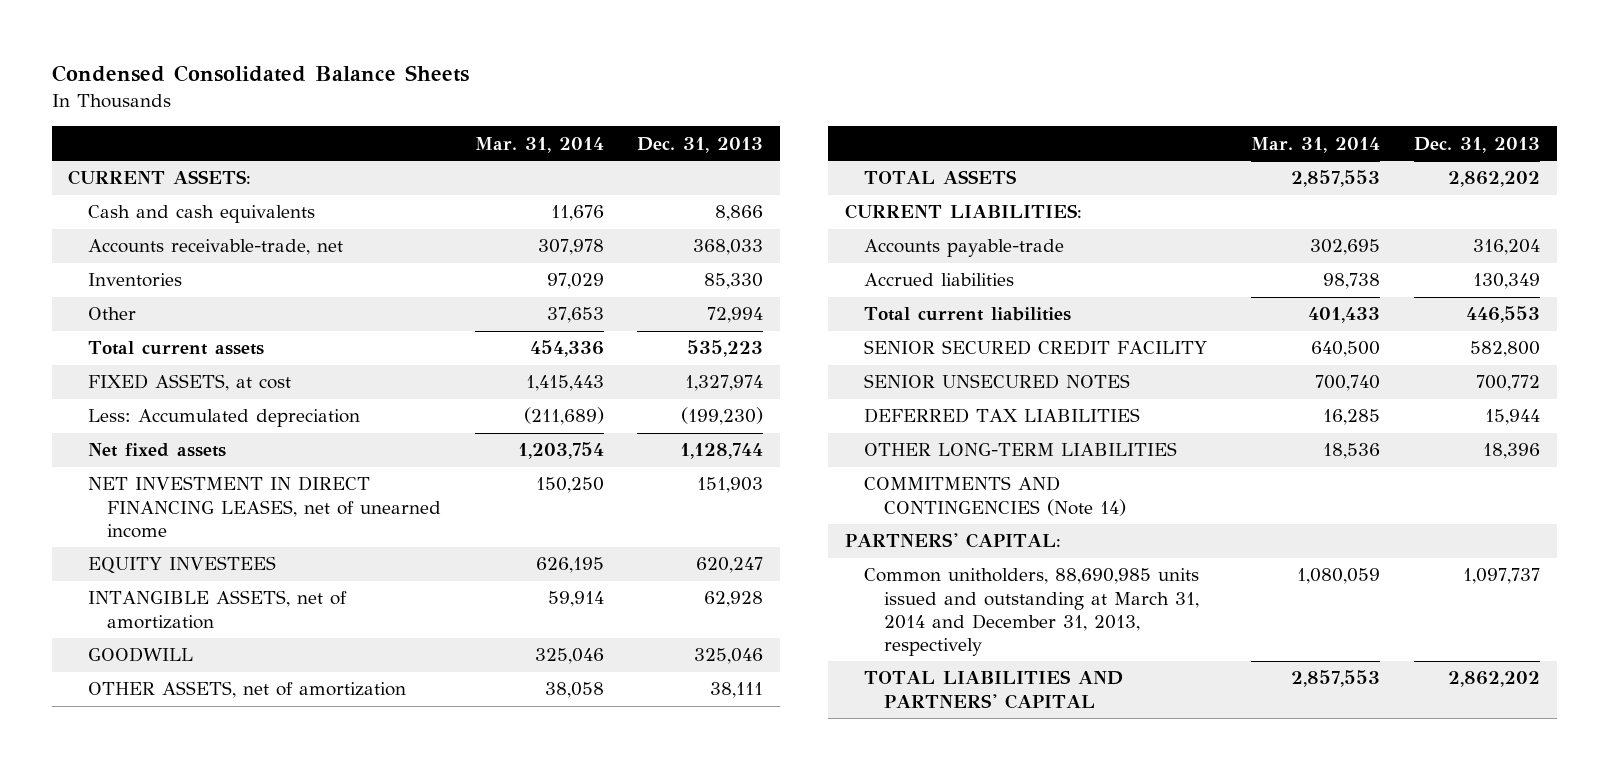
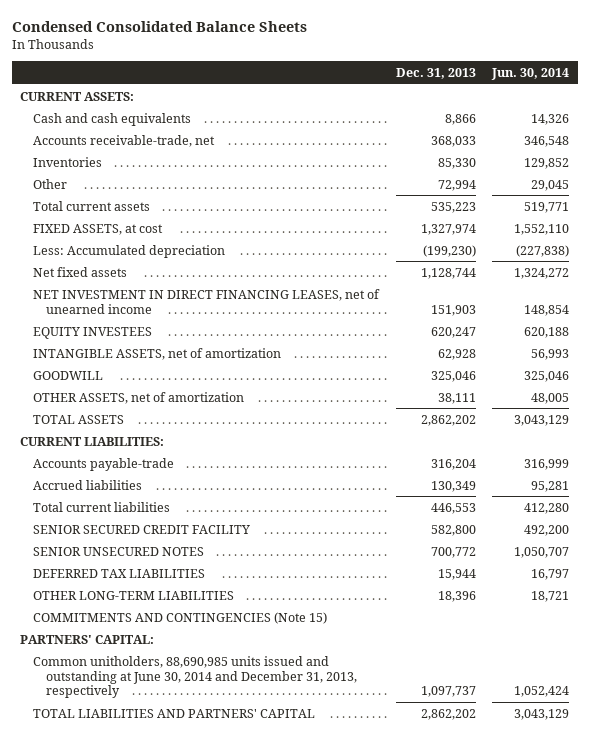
[474,136,604,153] Mar. 31, 2014 -> none
none -> [491,68,570,81] Jun. 30, 2014
[864,476,1126,516] COMMITMENTS AND CONTINGENCIES (Note 14) -> [32,611,327,624] COMMITMENTS AND CONTINGENCIES (Note 15)
[864,568,1200,656] Common unitholders, 88,690,985 units issued and outstanding at March 31, 2014 and December 31, 2013, respectively -> [32,655,357,699] Common unitholders, 88,690,985 units issued and outstanding at June 30, 2014 and December 31, 2013, respectively

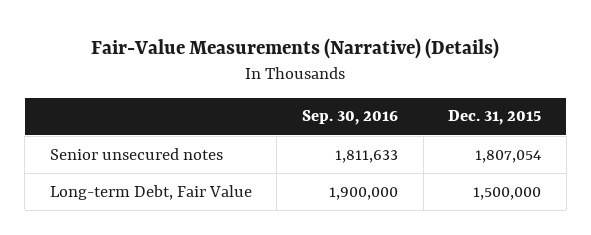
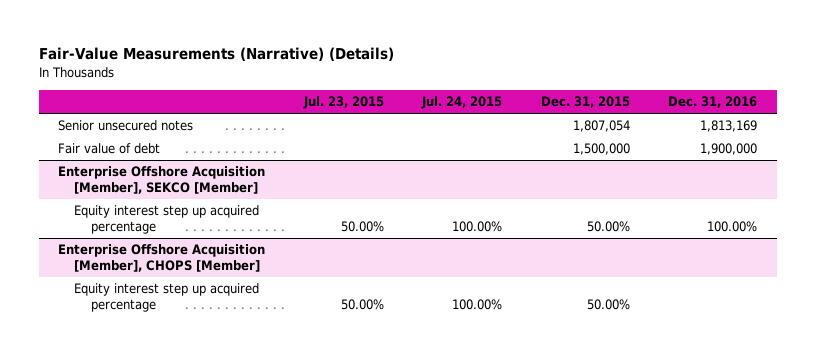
[301,110,398,126] Sep. 30, 2016 -> none
none -> [302,96,384,110] Jul. 23, 2015
none -> [421,96,503,110] Jul. 24, 2015
none -> [668,96,758,109] Dec. 31, 2016
[49,184,252,200] Long-term Debt, Fair Value -> [58,143,161,155] Fair value of debt
none -> [58,166,266,195] Enterprise Offshore Acquisition [Member], SEKCO [Member]
none -> [74,205,260,235] Equity interest step up acquired percentage
none -> [58,244,266,273] Enterprise Offshore Acquisition [Member], CHOPS [Member]
none -> [74,283,260,313] Equity interest step up acquired percentage

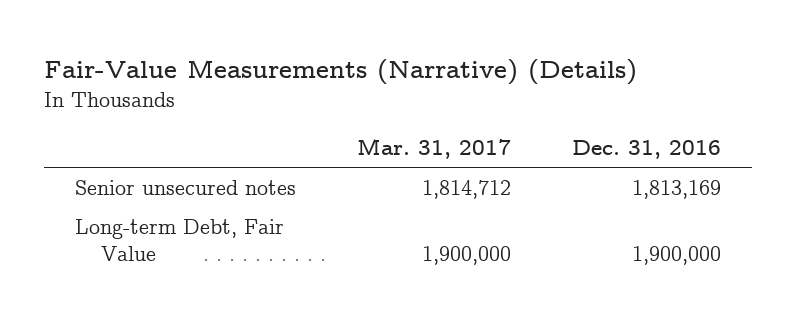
[302,96,384,110] Jul. 23, 2015 -> none
[421,96,503,110] Jul. 24, 2015 -> none
[540,96,630,109] Dec. 31, 2015 -> none
none -> [356,138,511,160] Mar. 31, 2017
[58,166,266,195] Enterprise Offshore Acquisition [Member], SEKCO [Member] -> none
[74,205,260,235] Equity interest step up acquired percentage -> none
[58,244,266,273] Enterprise Offshore Acquisition [Member], CHOPS [Member] -> none
[74,283,260,313] Equity interest step up acquired percentage -> none
[58,143,161,155] Fair value of debt -> [74,218,284,262] Long-term Debt, Fair Value

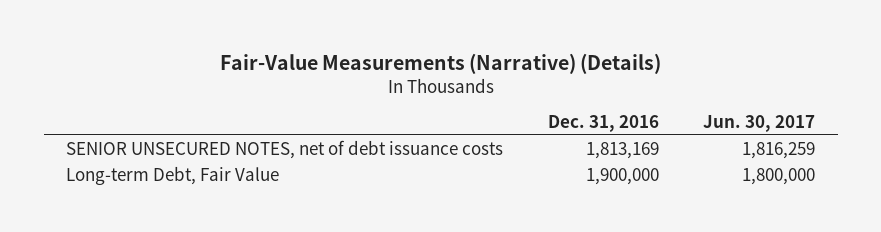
[356,138,511,160] Mar. 31, 2017 -> none
none -> [703,115,816,133] Jun. 30, 2017
[74,179,296,195] Senior unsecured notes -> [66,139,504,159] SENIOR UNSECURED NOTES, net of debt issuance costs

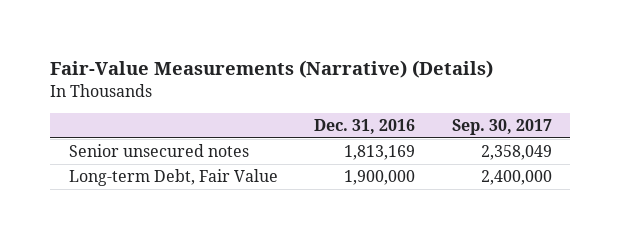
[703,115,816,133] Jun. 30, 2017 -> none
none -> [452,119,553,136] Sep. 30, 2017
[66,139,504,159] SENIOR UNSECURED NOTES, net of debt issuance costs -> [68,144,249,158] Senior unsecured notes

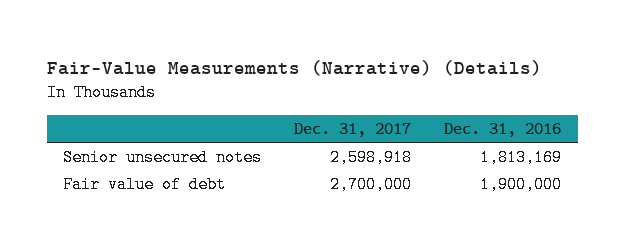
[452,119,553,136] Sep. 30, 2017 -> none
none -> [294,122,412,137] Dec. 31, 2017
[68,169,278,187] Long-term Debt, Fair Value -> [63,176,227,194] Fair value of debt

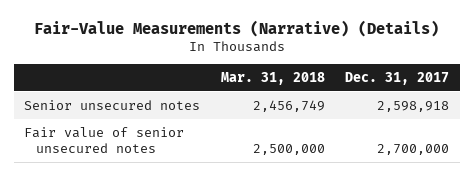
[444,122,562,137] Dec. 31, 2016 -> none
none -> [220,71,325,85] Mar. 31, 2018
[63,176,227,194] Fair value of debt -> [24,126,185,154] Fair value of senior unsecured notes

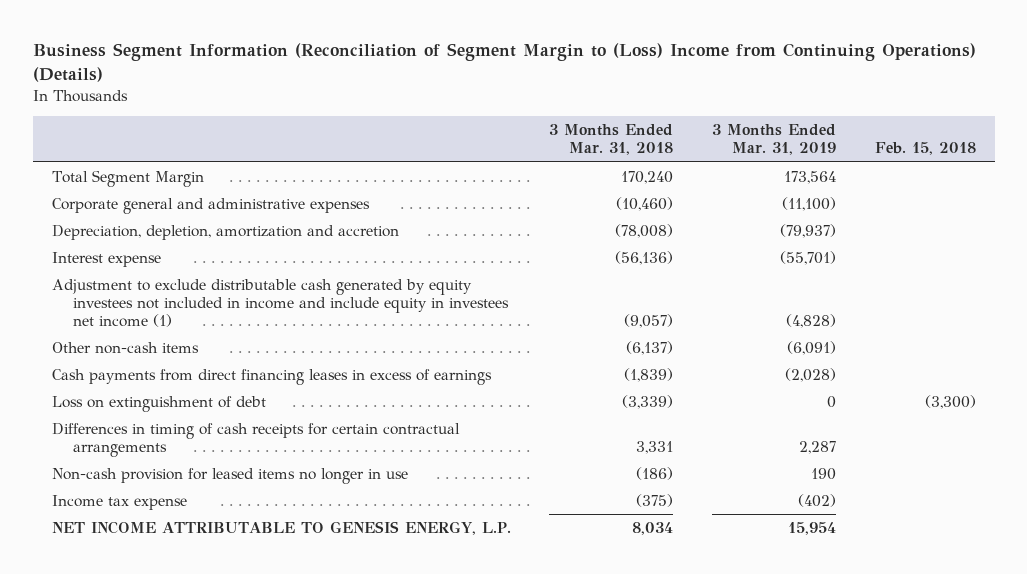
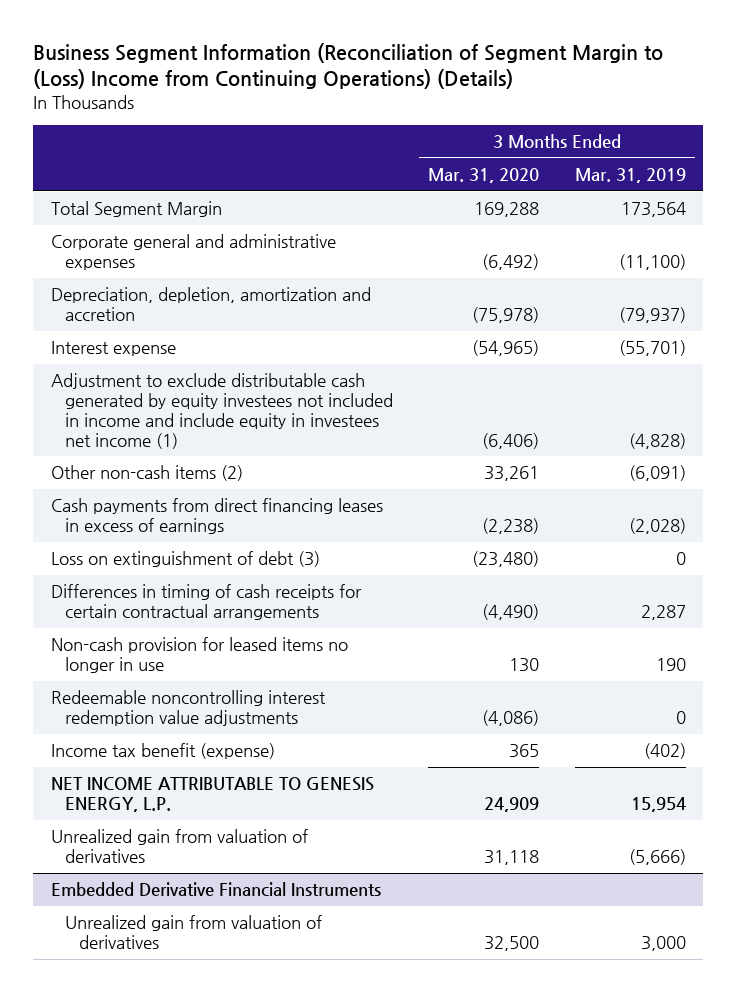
[549,124,674,156] 3 Months Ended Mar. 31, 2018 -> none
[874,142,976,156] Feb. 15, 2018 -> none
none -> [428,168,540,184] Mar. 31, 2020
[51,341,199,354] Other non-cash items -> [50,465,243,482] Other non-cash items (2)
[51,395,266,412] Loss on extinguishment of debt -> [50,551,320,568] Loss on extinguishment of debt (3)
none -> [50,690,326,727] Redeemable noncontrolling interest redemption value adjustments
[51,494,187,510] Income tax expense -> [50,743,275,760] Income tax benefit (expense)
none -> [50,829,308,864] Unrealized gain from valuation of derivatives
none -> [50,882,381,898] Embedded Derivative Financial Instruments
none -> [64,915,322,950] Unrealized gain from valuation of derivatives

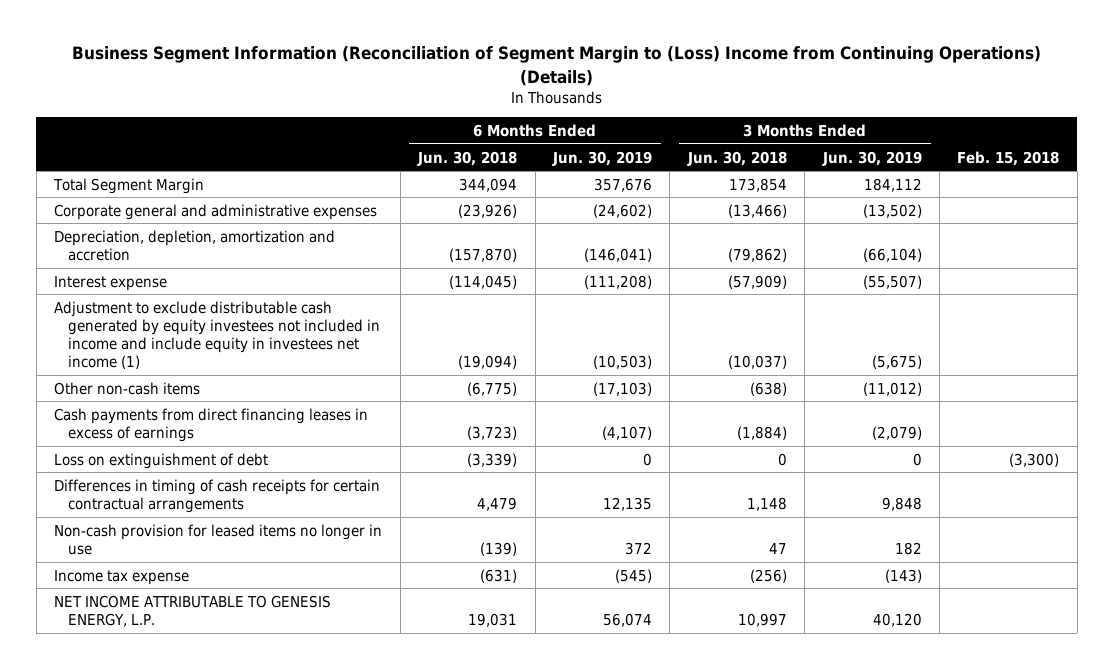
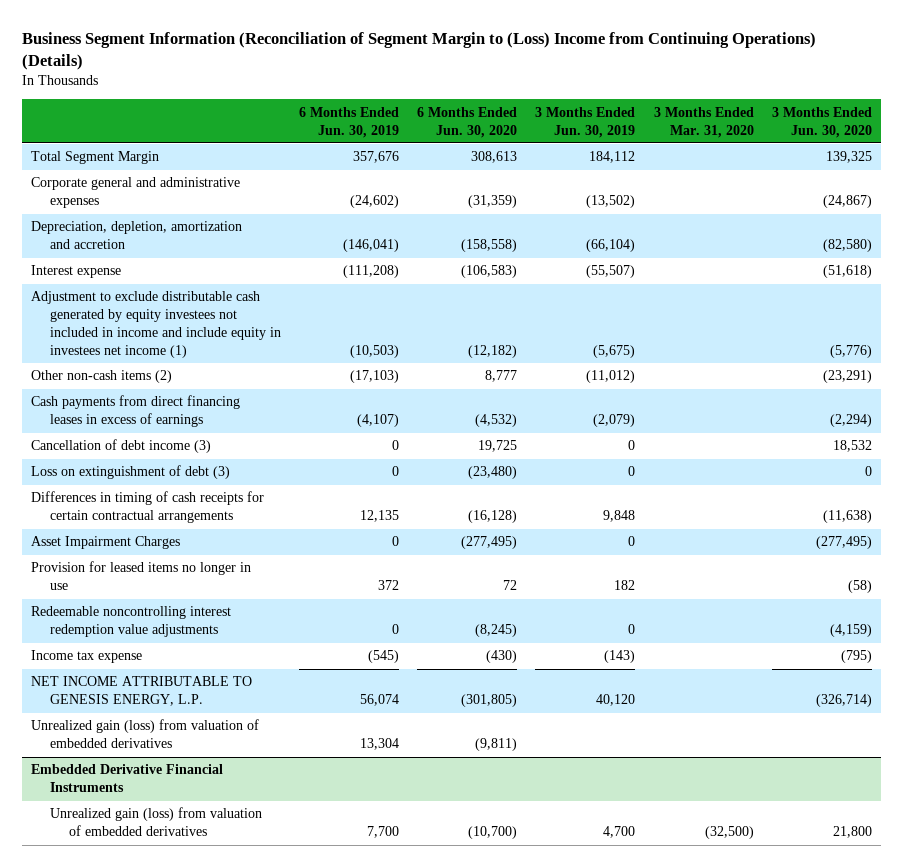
[417,150,518,166] Jun. 30, 2018 -> none
[686,150,787,166] Jun. 30, 2018 -> none
[957,150,1060,166] Feb. 15, 2018 -> none
none -> [417,106,518,138] 6 Months Ended Jun. 30, 2020
none -> [653,106,754,138] 3 Months Ended Mar. 31, 2020
none -> [771,106,872,138] 3 Months Ended Jun. 30, 2020
[54,381,201,395] Other non-cash items -> [31,370,173,384] Other non-cash items (2)
none -> [31,439,212,454] Cancellation of debt income (3)
[54,452,269,469] Loss on extinguishment of debt -> [31,465,231,480] Loss on extinguishment of debt (3)
none -> [31,536,181,550] Asset Impairment Charges
[54,523,383,555] Non-cash provision for leased items no longer in use -> [31,561,252,591] Provision for leased items no longer in use
none -> [31,606,232,638] Redeemable noncontrolling interest redemption value adjustments
none -> [31,719,260,749] Unrealized gain (loss) from valuation of embedded derivatives
none -> [31,764,224,793] Embedded Derivative Financial Instruments
none -> [50,807,263,837] Unrealized gain (loss) from valuation of embedded derivatives

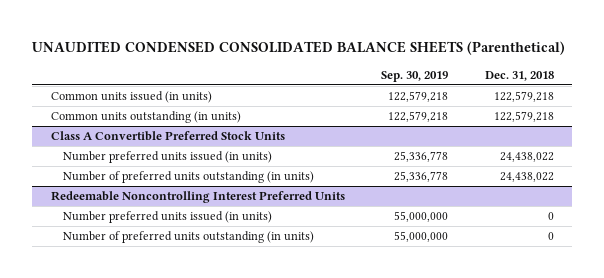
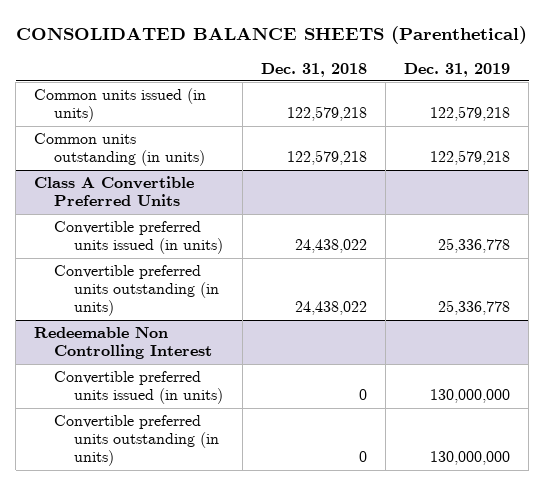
[32,41,566,56] UNAUDITED CONDENSED CONSOLIDATED BALANCE SHEETS (Parenthetical) -> [15,25,527,44] CONSOLIDATED BALANCE SHEETS (Parenthetical)
[381,71,449,83] Sep. 30, 2019 -> none
none -> [404,62,511,77] Dec. 31, 2019
[50,131,285,142] Class A Convertible Preferred Stock Units -> [34,176,195,207] Class A Convertible Preferred Units
[63,151,273,164] Number preferred units issued (in units) -> [54,221,224,255] Convertible preferred units issued (in units)
[63,171,315,184] Number of preferred units outstanding (in units) -> [54,265,220,317] Convertible preferred units outstanding (in units)
[50,191,345,204] Redeemable Noncontrolling Interest Preferred Units -> [34,327,213,360] Redeemable Non Controlling Interest
[63,211,273,224] Number preferred units issued (in units) -> [54,371,224,405] Convertible preferred units issued (in units)
[63,231,315,244] Number of preferred units outstanding (in units) -> [54,415,220,467] Convertible preferred units outstanding (in units)

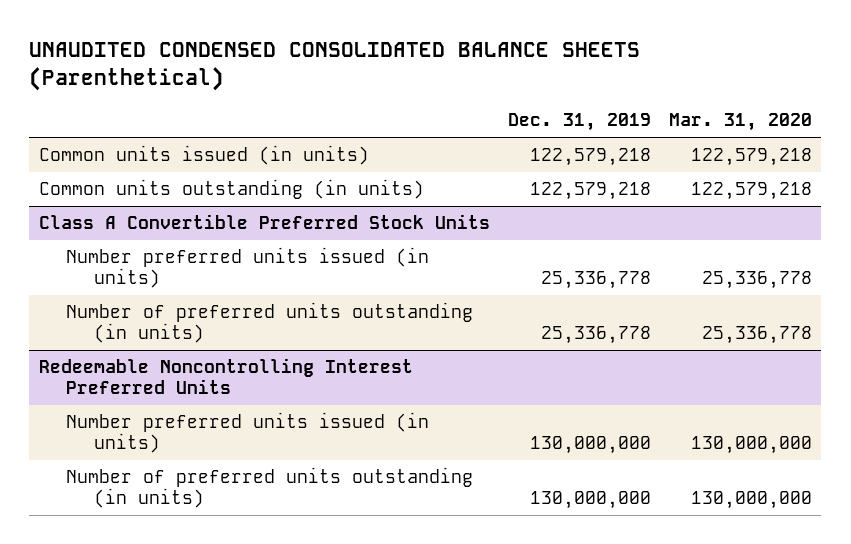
[15,25,527,44] CONSOLIDATED BALANCE SHEETS (Parenthetical) -> [29,42,641,91] UNAUDITED CONDENSED CONSOLIDATED BALANCE SHEETS (Parenthetical)
[260,62,367,77] Dec. 31, 2018 -> none
none -> [669,113,813,132] Mar. 31, 2020
[34,176,195,207] Class A Convertible Preferred Units -> [38,214,490,230] Class A Convertible Preferred Stock Units
[54,221,224,255] Convertible preferred units issued (in units) -> [66,247,430,289] Number preferred units issued (in units)
[54,265,220,317] Convertible preferred units outstanding (in units) -> [66,302,474,344] Number of preferred units outstanding (in units)
[34,327,213,360] Redeemable Non Controlling Interest -> [38,358,413,395] Redeemable Noncontrolling Interest Preferred Units
[54,371,224,405] Convertible preferred units issued (in units) -> [66,412,430,454] Number preferred units issued (in units)
[54,415,220,467] Convertible preferred units outstanding (in units) -> [66,467,474,509] Number of preferred units outstanding (in units)

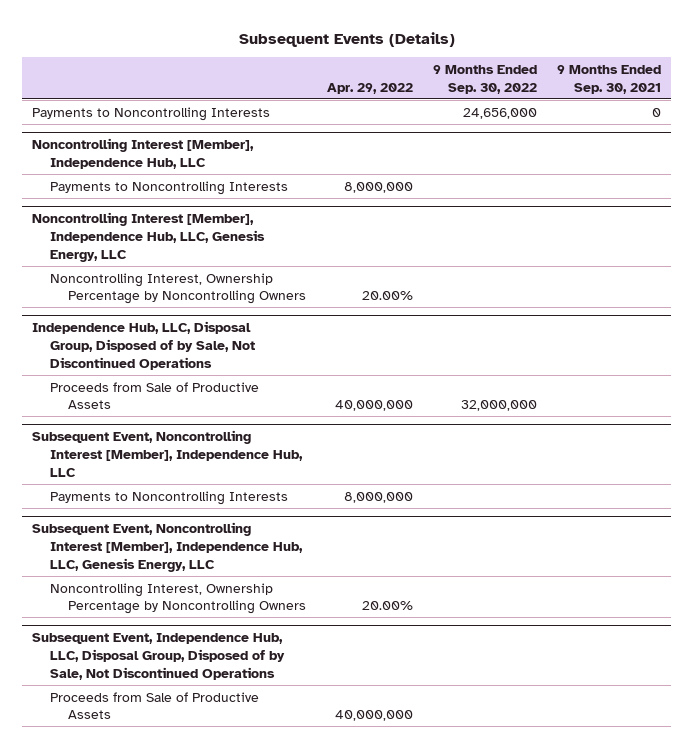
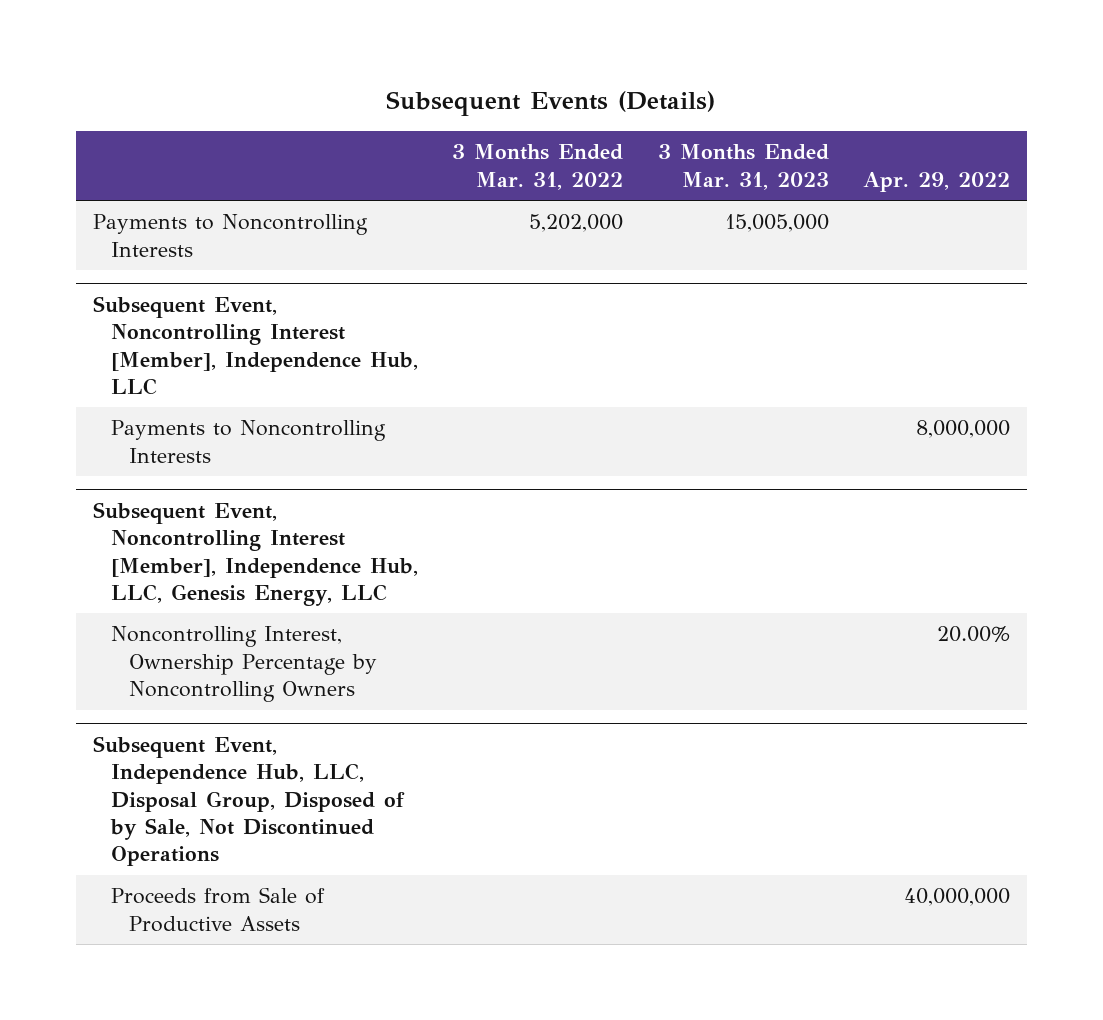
[432,65,537,94] 9 Months Ended Sep. 30, 2022 -> none
[557,65,662,94] 9 Months Ended Sep. 30, 2021 -> none
none -> [452,144,624,190] 3 Months Ended Mar. 31, 2022
none -> [657,144,829,190] 3 Months Ended Mar. 31, 2023
[32,138,255,170] Noncontrolling Interest [Member], Independence Hub, LLC -> none
[50,180,289,195] Payments to Noncontrolling Interests -> none
[32,212,266,262] Noncontrolling Interest [Member], Independence Hub, LLC, Genesis Energy, LLC -> none
[50,272,307,305] Noncontrolling Interest, Ownership Percentage by Noncontrolling Owners -> none
[32,321,256,370] Independence Hub, LLC, Disposal Group, Disposed of by Sale, Not Discontinued Operations -> none
[50,381,260,410] Proceeds from Sale of Productive Assets -> none

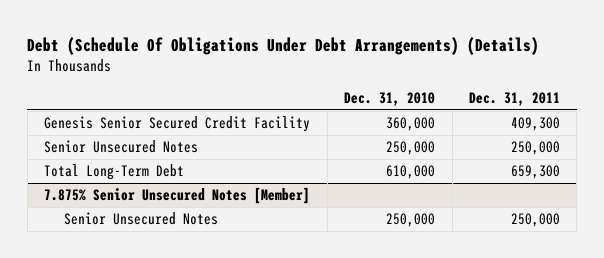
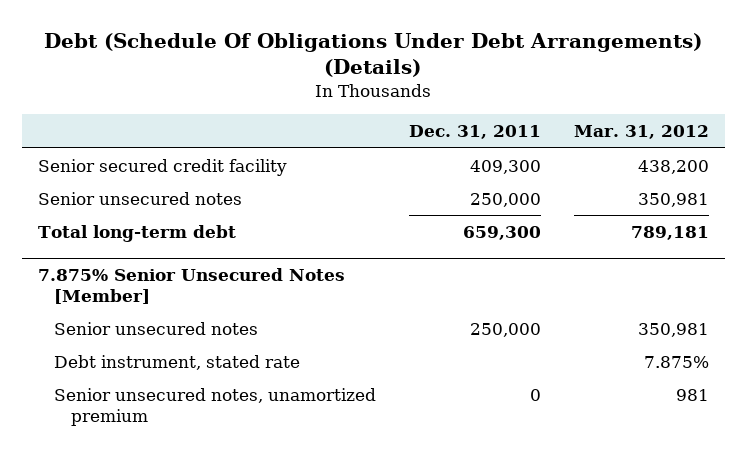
[344,91,436,106] Dec. 31, 2010 -> none
none -> [573,125,709,140] Mar. 31, 2012
[44,116,311,133] Genesis Senior Secured Credit Facility -> [38,158,288,176] Senior secured credit facility
[44,140,199,154] Senior Unsecured Notes -> [38,191,243,205] Senior unsecured notes
[44,164,185,181] Total Long-Term Debt -> [38,224,237,242] Total long-term debt
[63,212,218,226] Senior Unsecured Notes -> [54,321,259,335] Senior unsecured notes
none -> [54,354,301,370] Debt instrument, stated rate
none -> [54,387,377,426] Senior unsecured notes, unamortized premium

